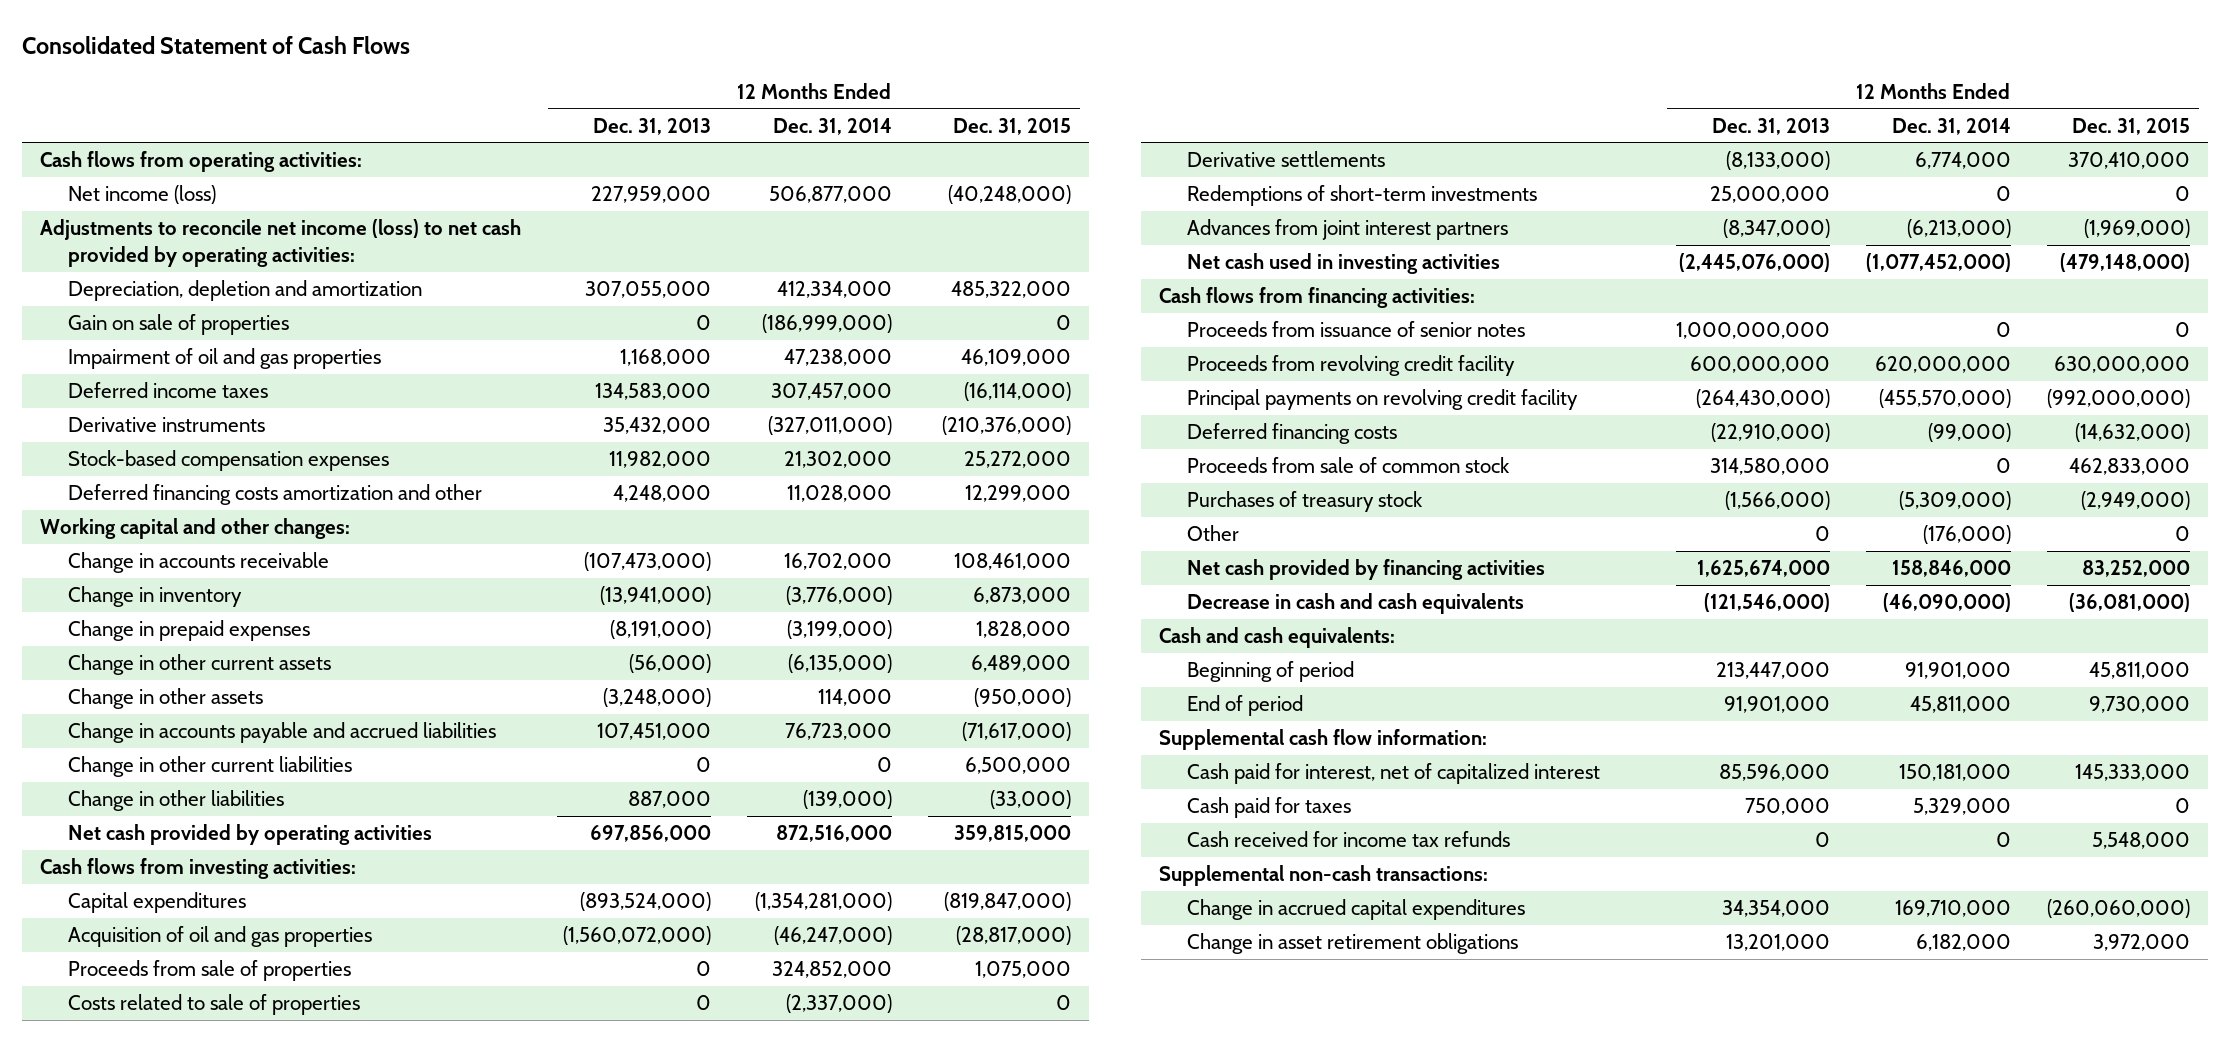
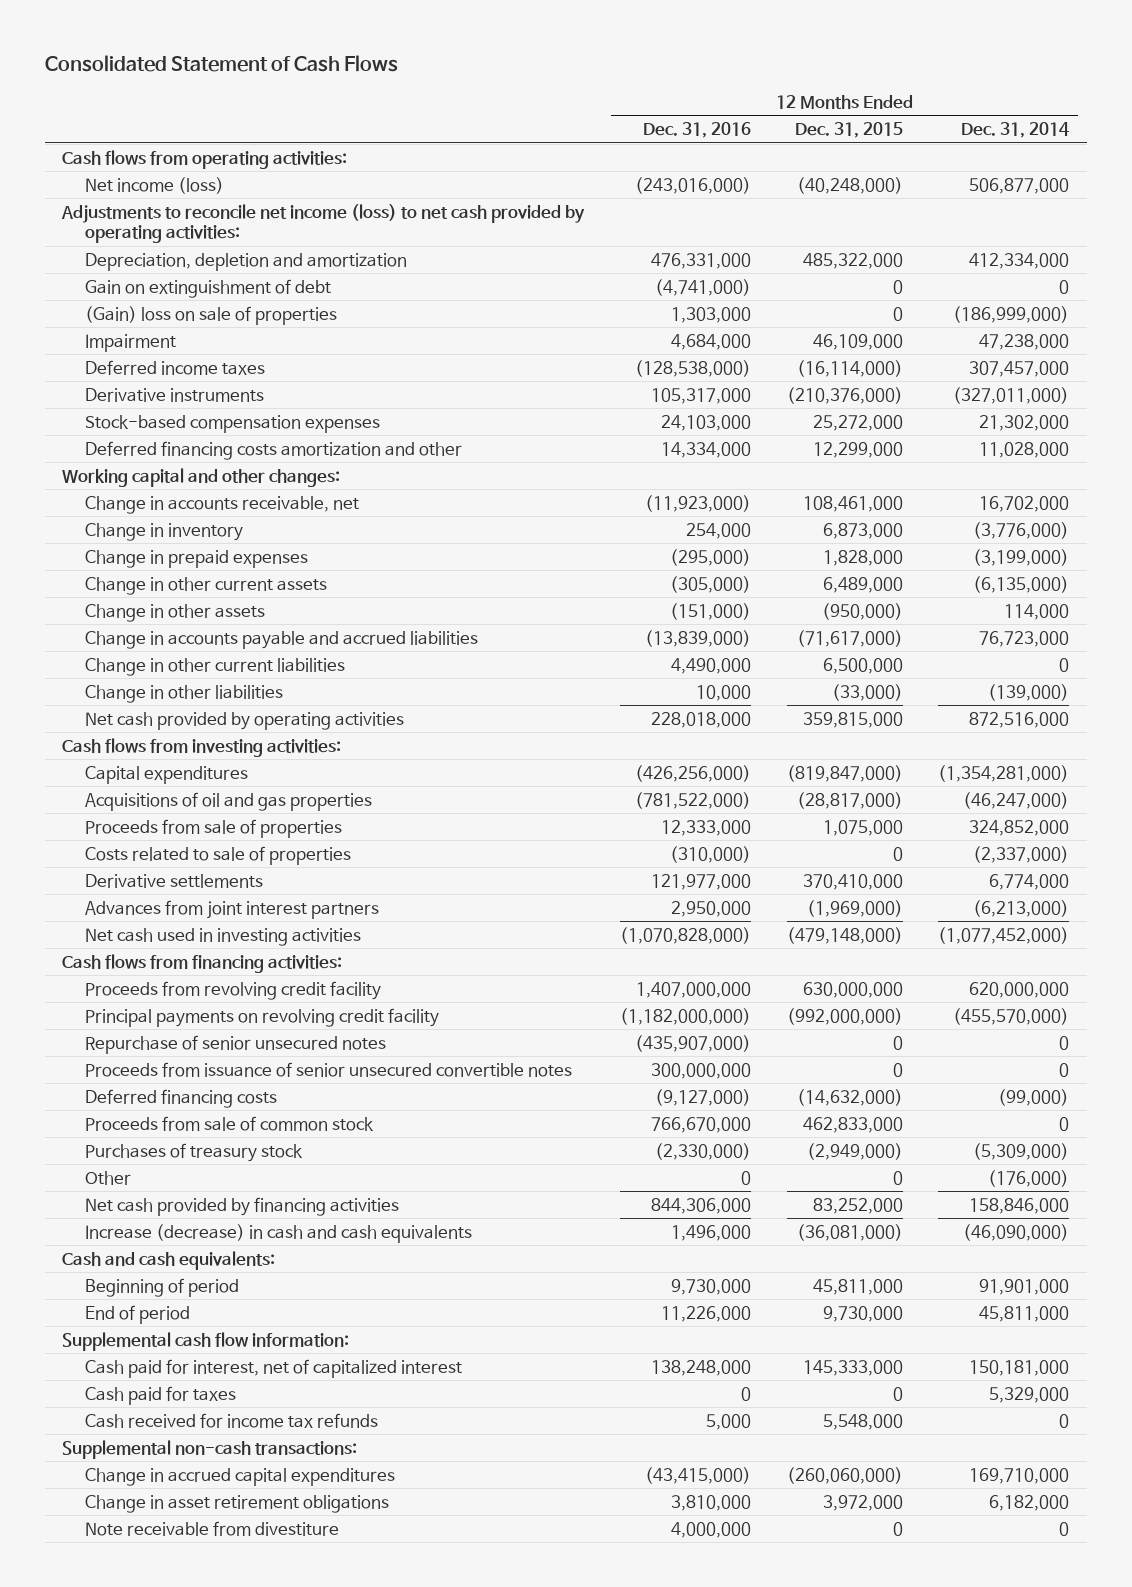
[592,117,711,135] Dec. 31, 2013 -> none
none -> [643,122,752,139] Dec. 31, 2016
none -> [85,278,332,298] Gain on extinguishment of debt
[68,314,290,336] Gain on sale of properties -> [85,305,338,325] (Gain) loss on sale of properties
[68,348,382,370] Impairment of oil and gas properties -> [85,333,177,352] Impairment
[68,552,330,574] Change in accounts receivable -> [85,495,360,514] Change in accounts receivable, net
[68,926,373,948] Acquisition of oil and gas properties -> [85,791,373,811] Acquisitions of oil and gas properties
[1186,185,1537,207] Redemptions of short-term investments -> none
[1186,321,1525,338] Proceeds from issuance of senior notes -> none
none -> [85,1034,387,1054] Repurchase of senior unsecured notes
none -> [85,1061,573,1077] Proceeds from issuance of senior unsecured convertible notes
[1186,593,1524,615] Decrease in cash and cash equivalents -> [85,1223,473,1243] Increase (decrease) in cash and cash equivalents
none -> [85,1520,340,1536] Note receivable from divestiture

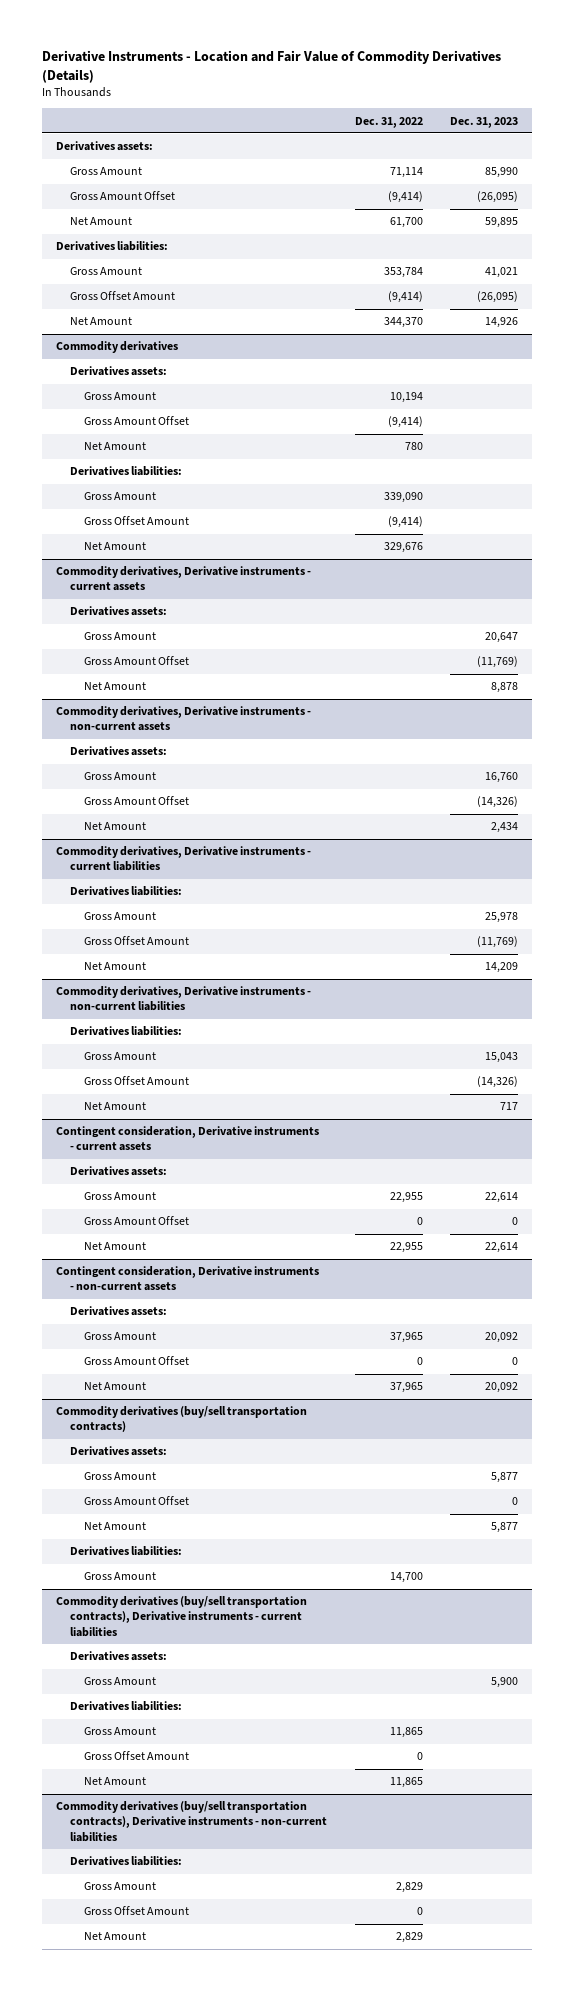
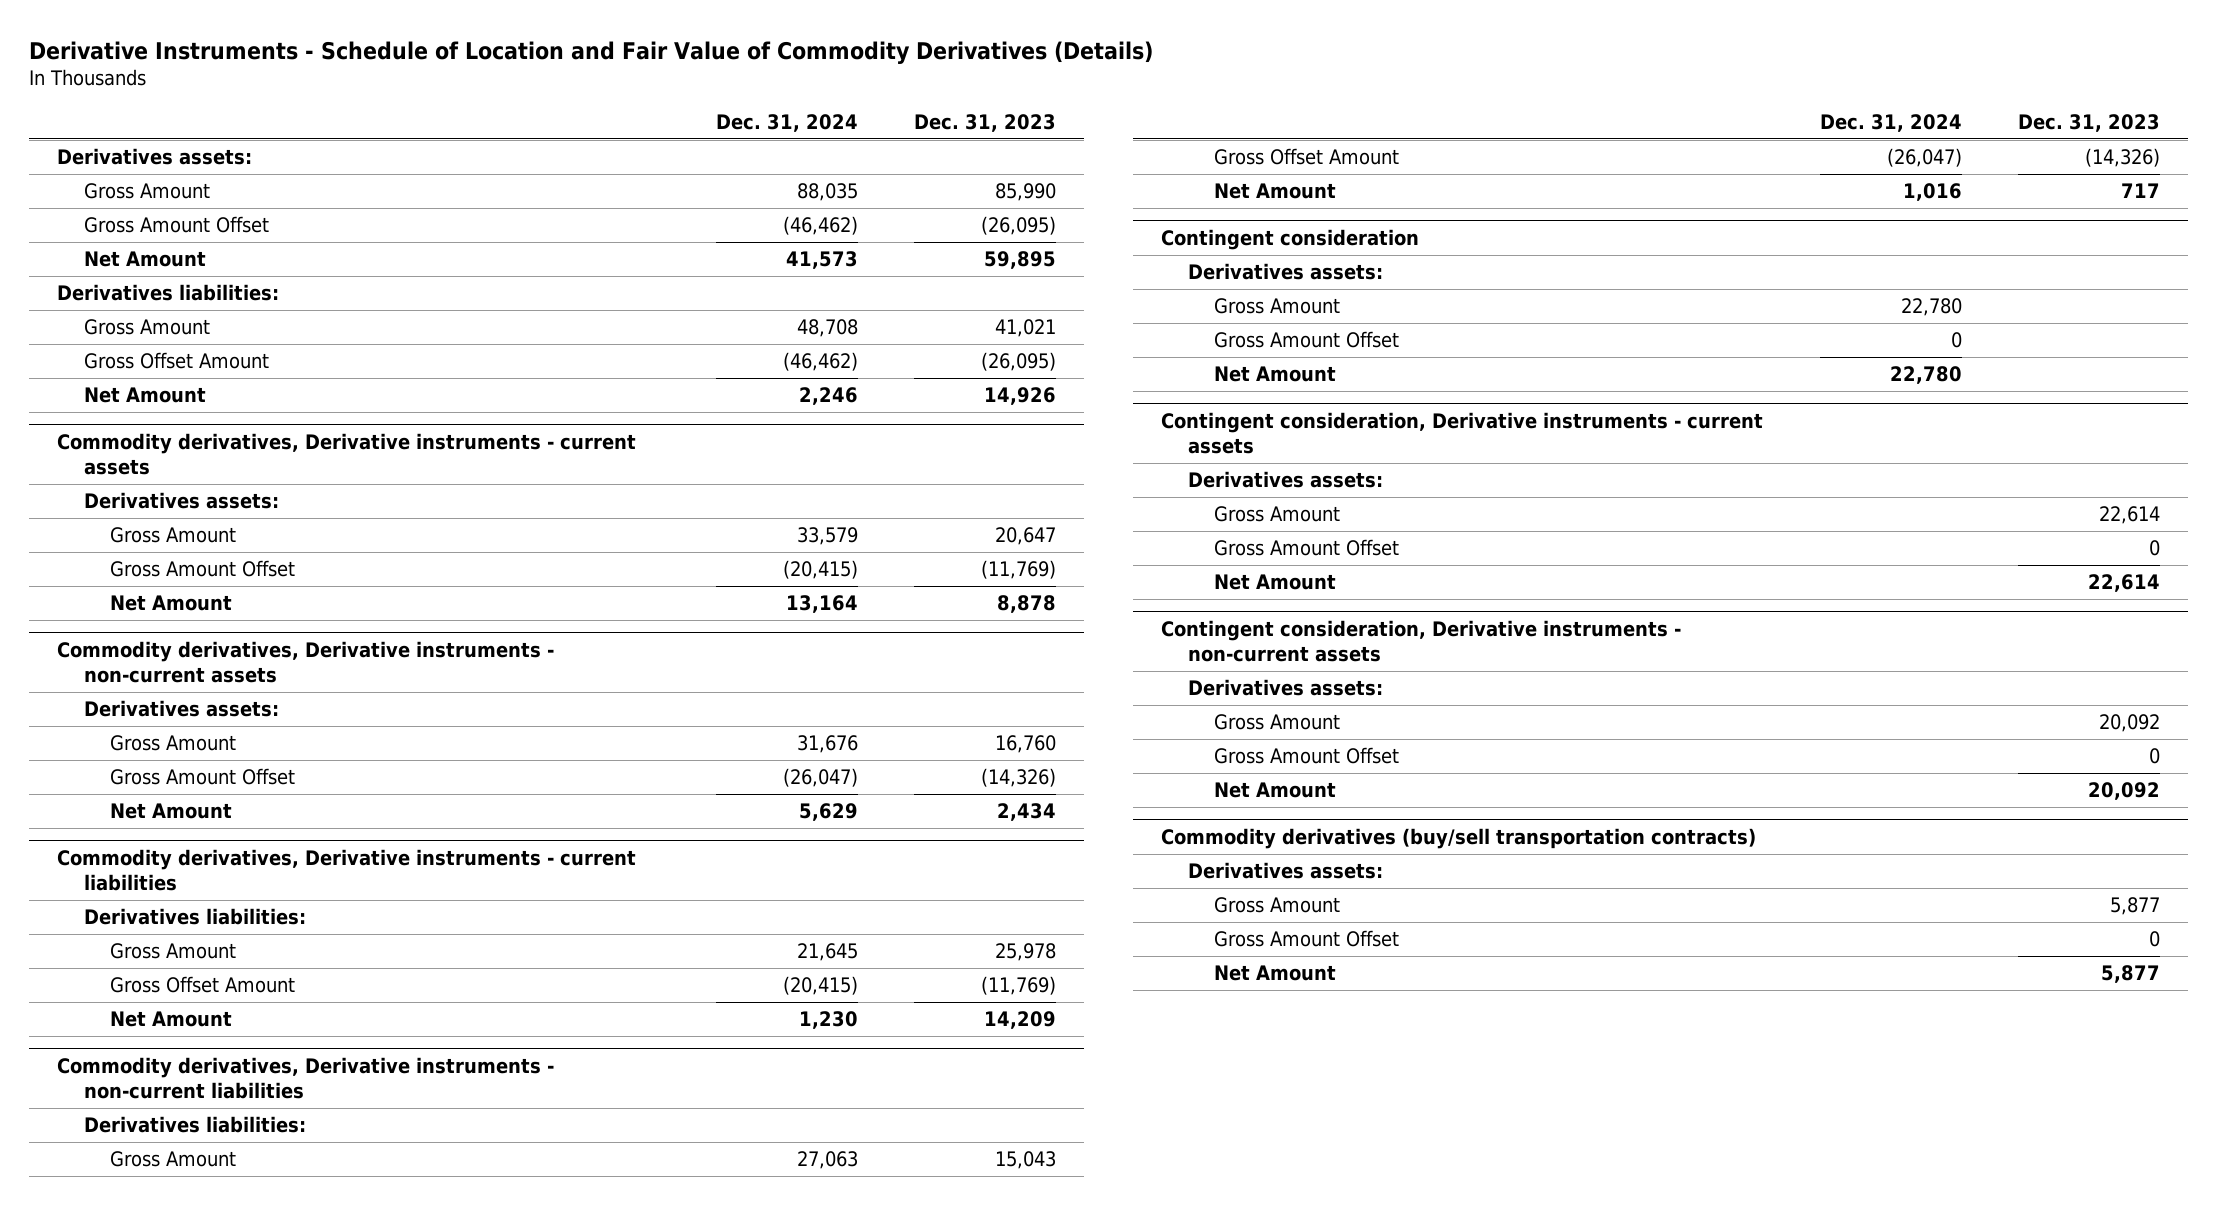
[41,49,501,83] Derivative Instruments - Location and Fair Value of Commodity Derivatives (Details) -> [28,41,1153,65] Derivative Instruments - Schedule of Location and Fair Value of Commodity Derivatives (Details)
[354,116,423,128] Dec. 31, 2022 -> none
none -> [715,113,858,132] Dec. 31, 2024
[55,341,178,354] Commodity derivatives -> none
[69,366,167,377] Derivatives assets: -> none
[84,392,157,401] Gross Amount -> none
[84,416,190,426] Gross Amount Offset -> none
[84,442,147,451] Net Amount -> none
[69,466,182,477] Derivatives liabilities: -> none
[84,492,157,501] Gross Amount -> none
[84,516,190,526] Gross Offset Amount -> none
[84,542,147,551] Net Amount -> none
none -> [1161,228,1420,250] Contingent consideration
none -> [1187,263,1383,281] Derivatives assets:
none -> [1213,298,1340,315] Gross Amount
none -> [1213,331,1399,349] Gross Amount Offset
none -> [1213,366,1336,383] Net Amount
[69,1546,182,1557] Derivatives liabilities: -> none
[84,1572,157,1581] Gross Amount -> none
[55,1596,307,1637] Commodity derivatives (buy/sell transportation contracts), Derivative instruments - current liabilities -> none
[69,1651,167,1662] Derivatives assets: -> none
[84,1677,157,1686] Gross Amount -> none
[69,1701,182,1712] Derivatives liabilities: -> none
[84,1727,157,1736] Gross Amount -> none
[84,1751,190,1761] Gross Offset Amount -> none
[84,1777,147,1786] Net Amount -> none
[55,1801,327,1842] Commodity derivatives (buy/sell transportation contracts), Derivative instruments - non-current liabilities -> none
[69,1856,182,1867] Derivatives liabilities: -> none
[84,1882,157,1891] Gross Amount -> none
[84,1906,190,1916] Gross Offset Amount -> none
[84,1932,147,1941] Net Amount -> none

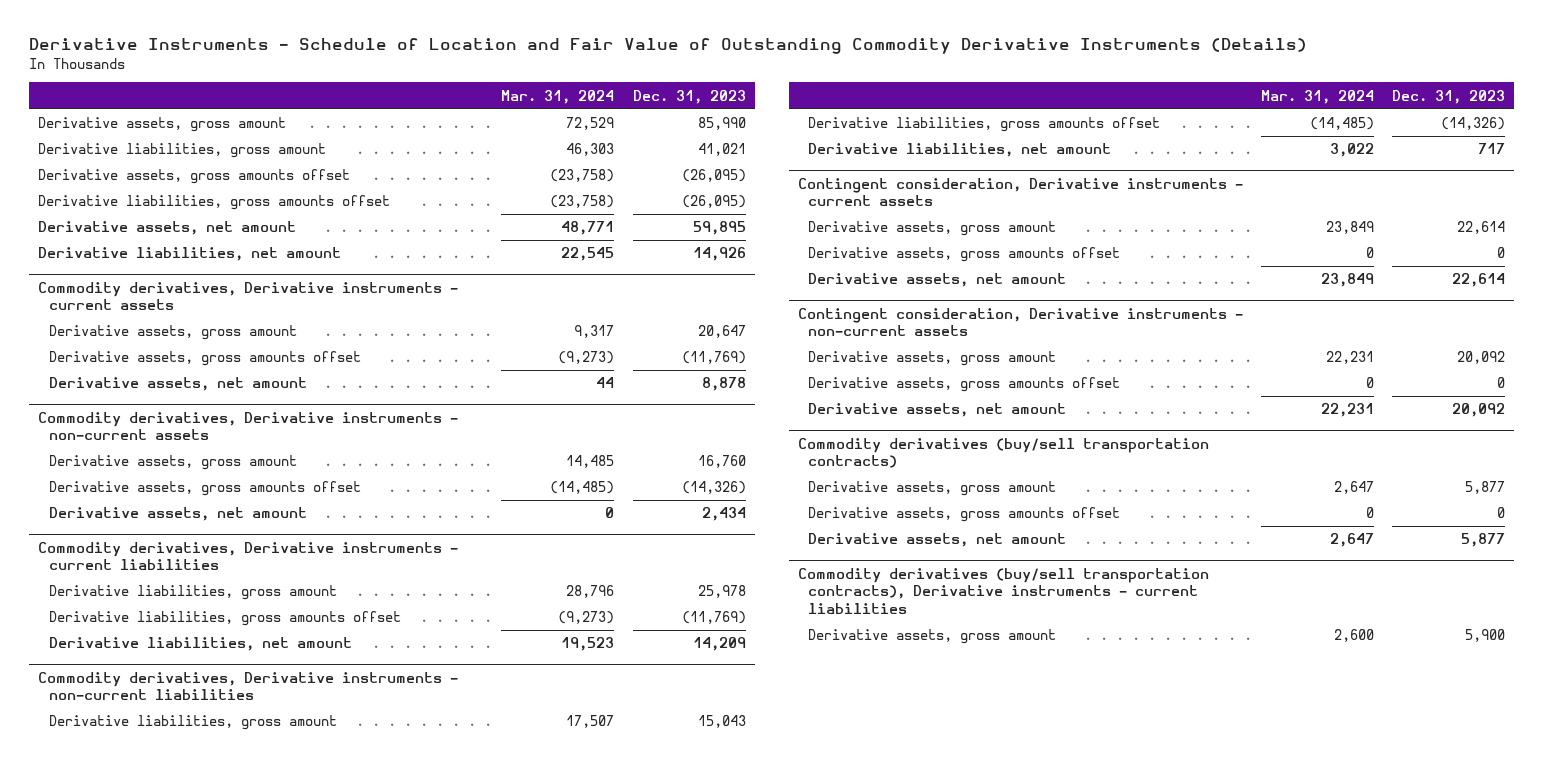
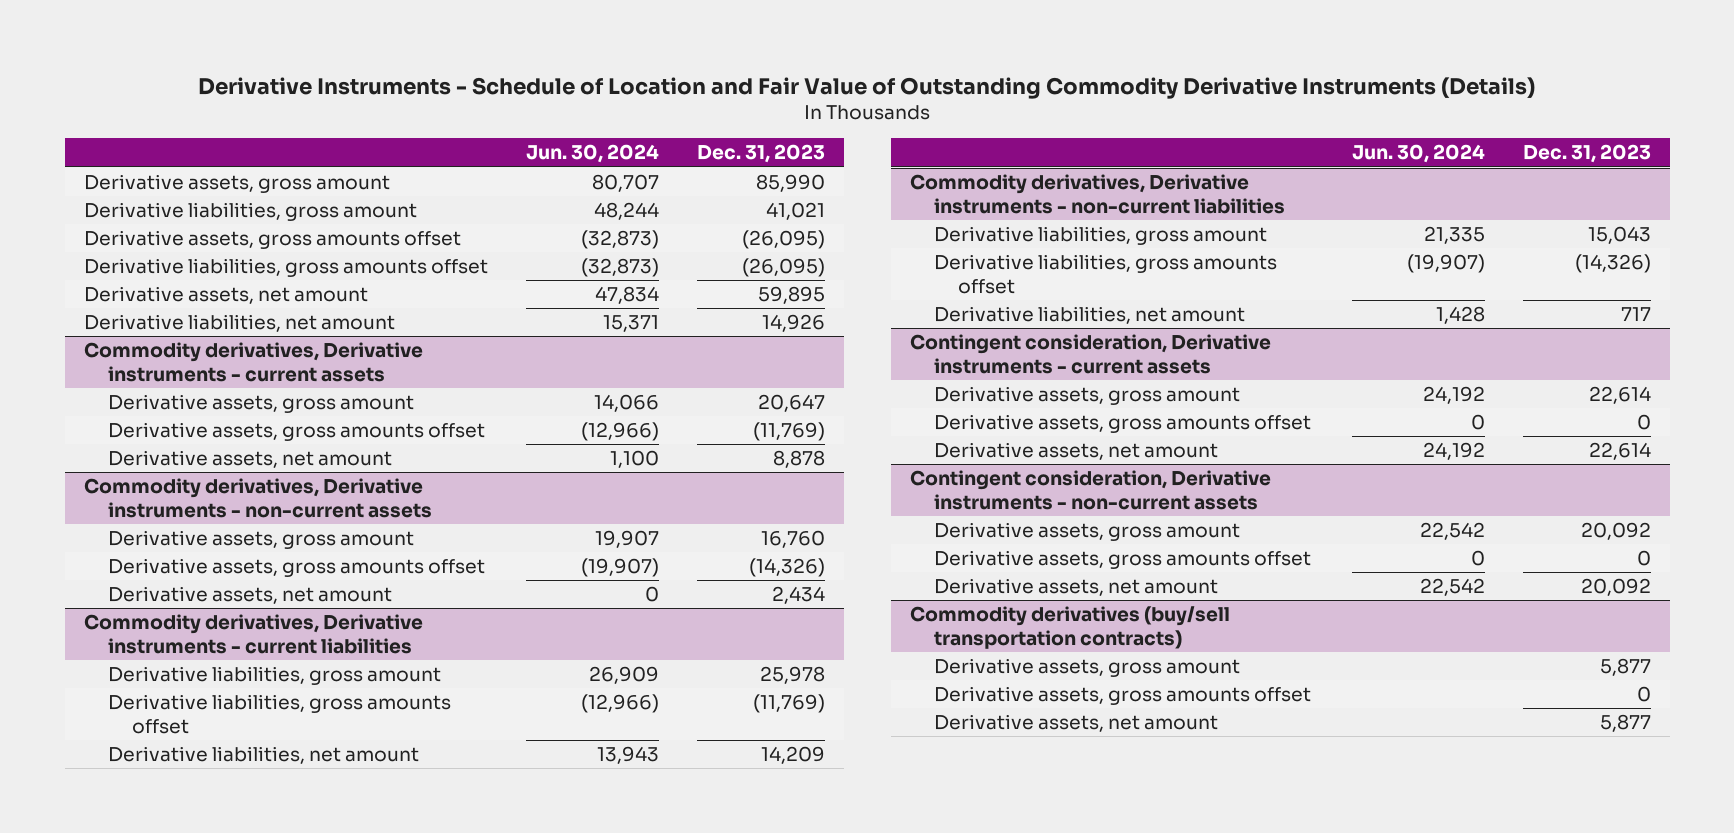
[501,89,615,104] Mar. 31, 2024 -> none
none -> [525,144,659,164] Jun. 30, 2024
[797,568,1209,614] Commodity derivatives (buy/sell transportation contracts), Derivative instruments - current liabilities -> none
[808,629,1057,645] Derivative assets, gross amount -> none

